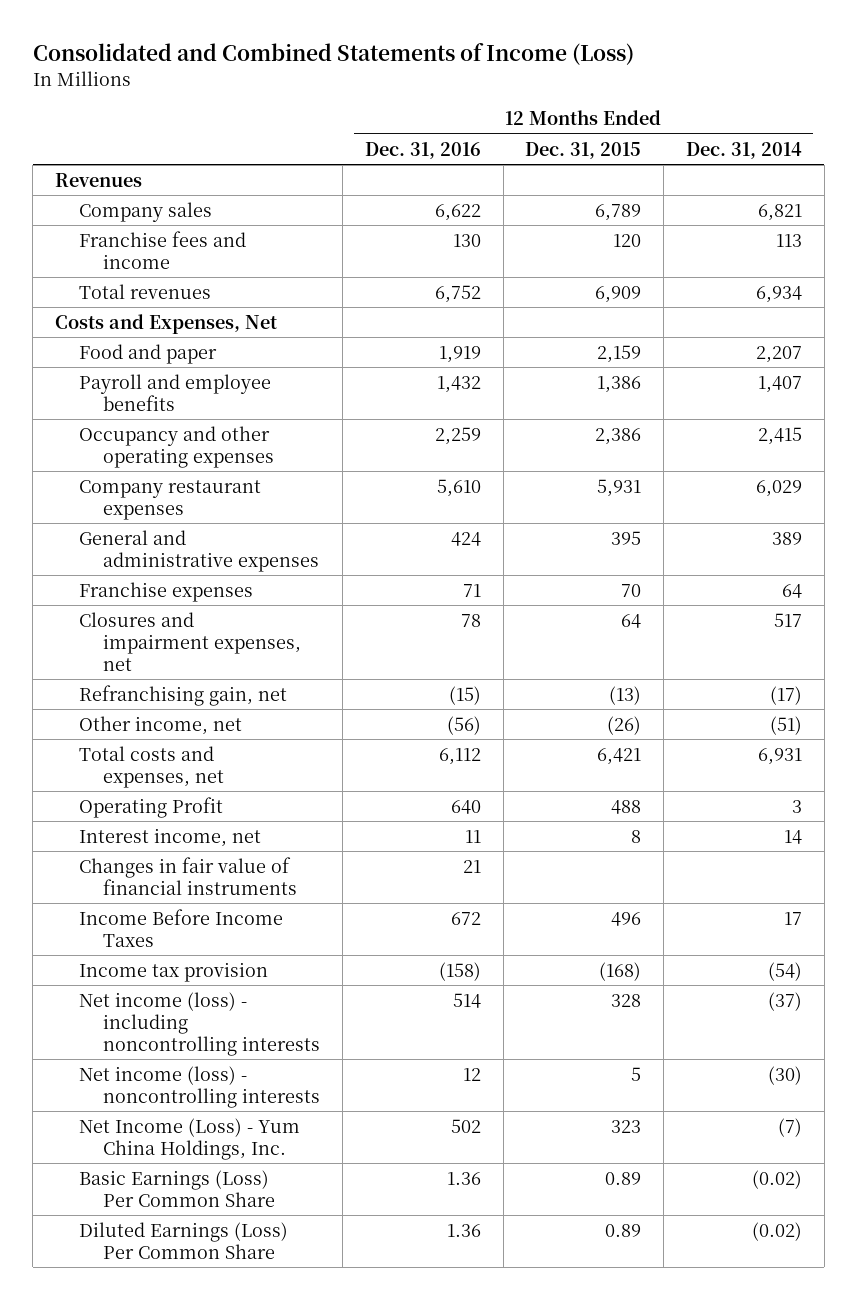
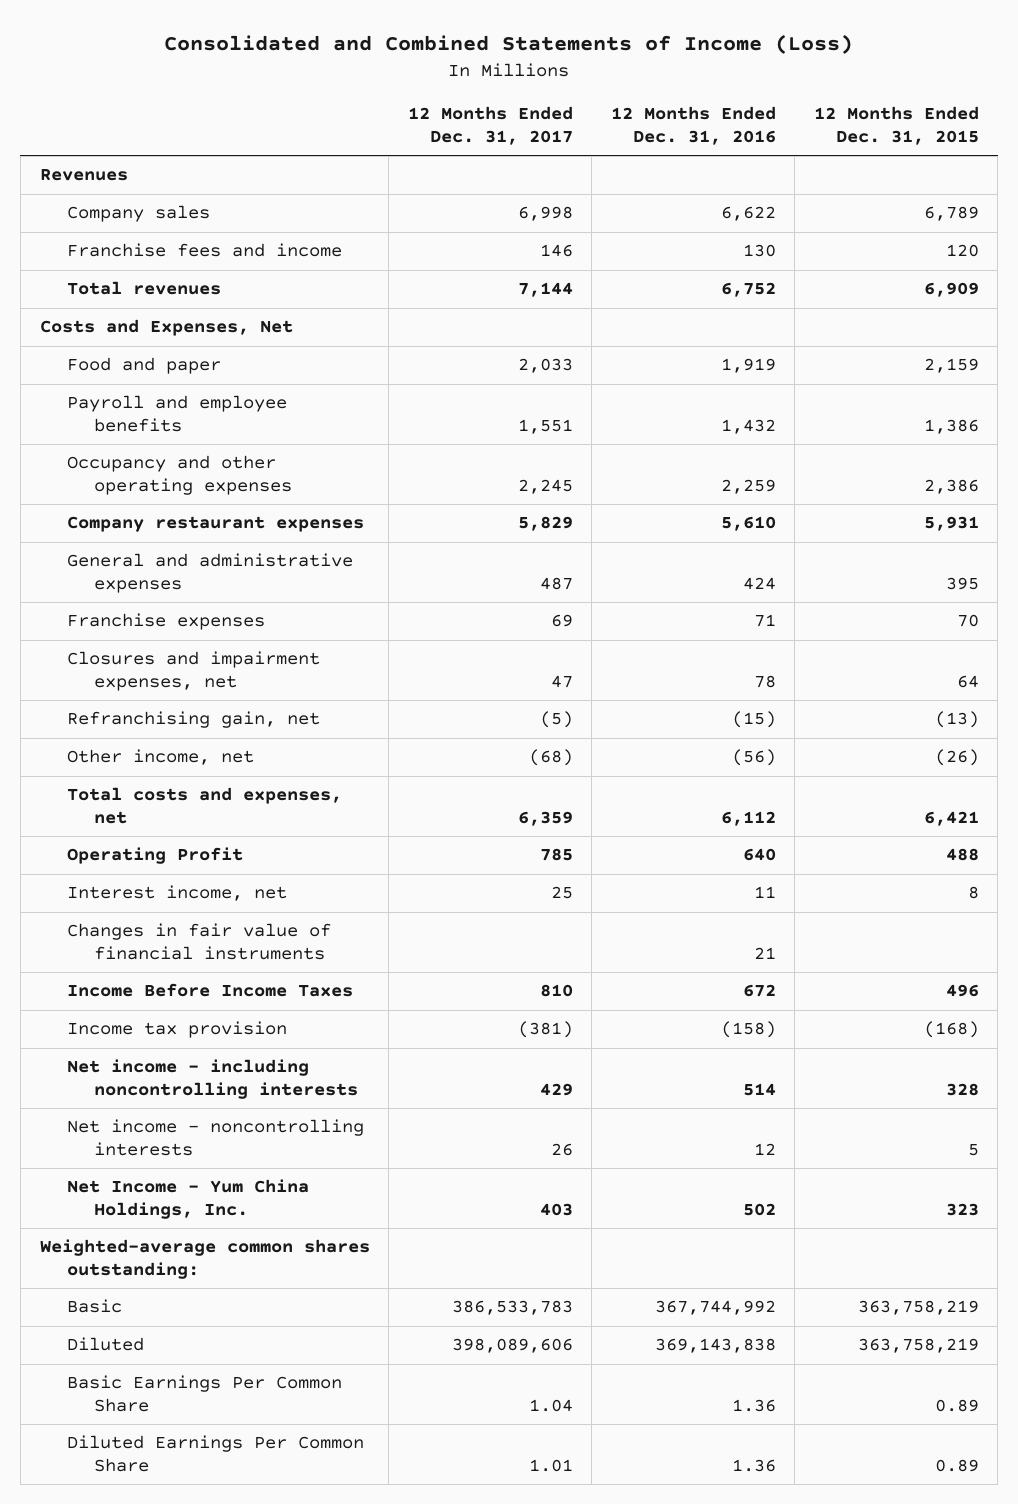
[685,141,802,159] Dec. 31, 2014 -> none
none -> [407,106,573,146] 12 Months Ended Dec. 31, 2017
[79,991,321,1056] Net income (loss) - including noncontrolling interests -> [66,1059,359,1100] Net income - including noncontrolling interests
[79,1065,321,1108] Net income (loss) - noncontrolling interests -> [66,1119,364,1157] Net income - noncontrolling interests
[79,1117,301,1160] Net Income (Loss) - Yum China Holdings, Inc. -> [66,1179,309,1220] Net Income - Yum China Holdings, Inc.
none -> [39,1239,370,1280] Weighted-average common shares outstanding:
none -> [66,1299,122,1314] Basic
none -> [66,1337,144,1352] Diluted
[79,1169,276,1207] Basic Earnings (Loss) Per Common Share -> [66,1375,342,1413] Basic Earnings Per Common Share
[79,1221,289,1259] Diluted Earnings (Loss) Per Common Share -> [66,1435,364,1473] Diluted Earnings Per Common Share

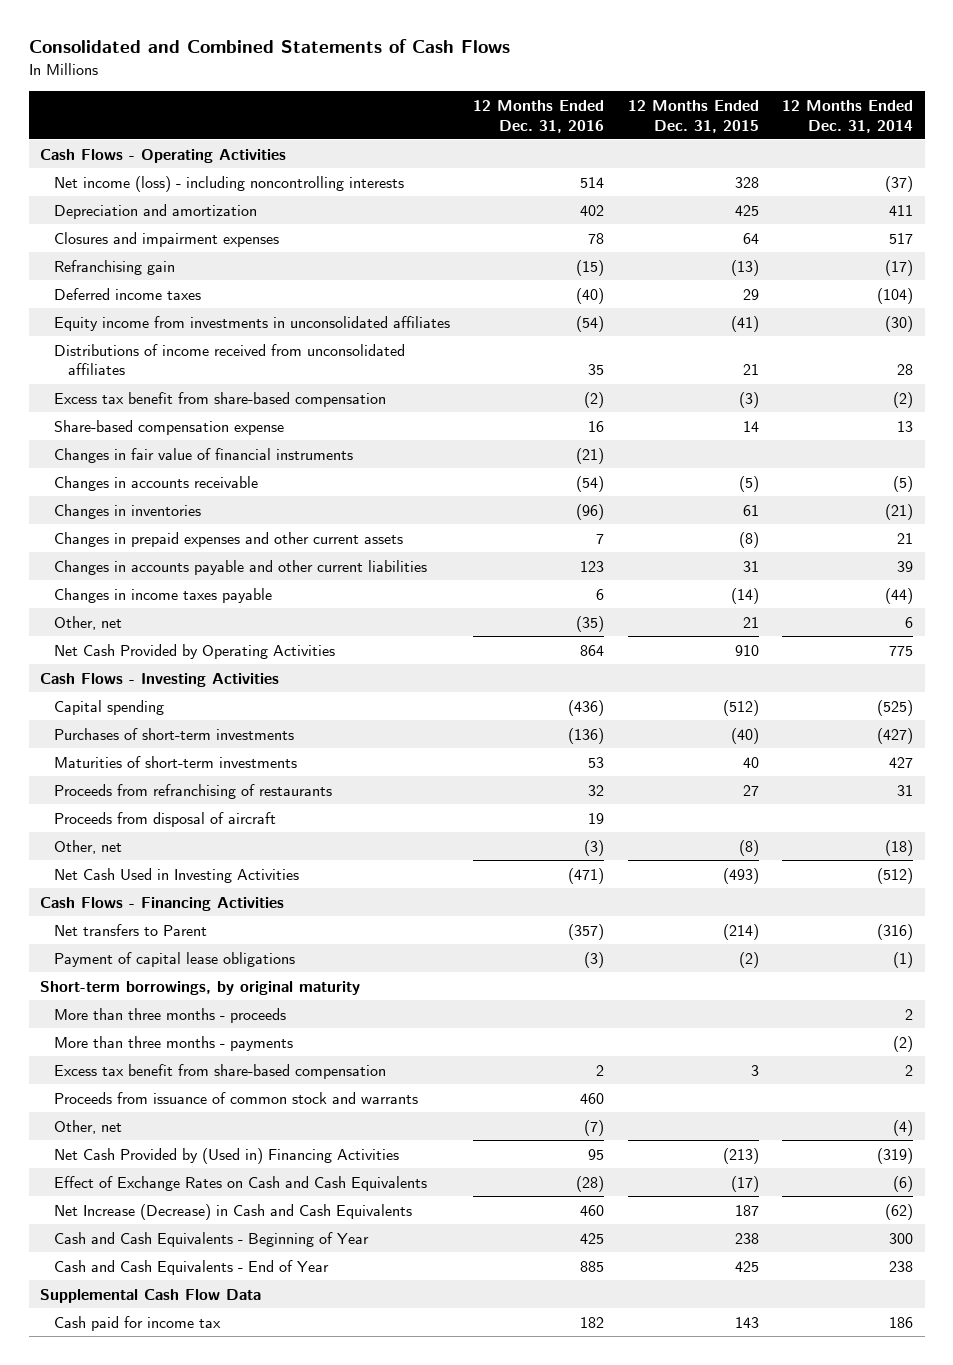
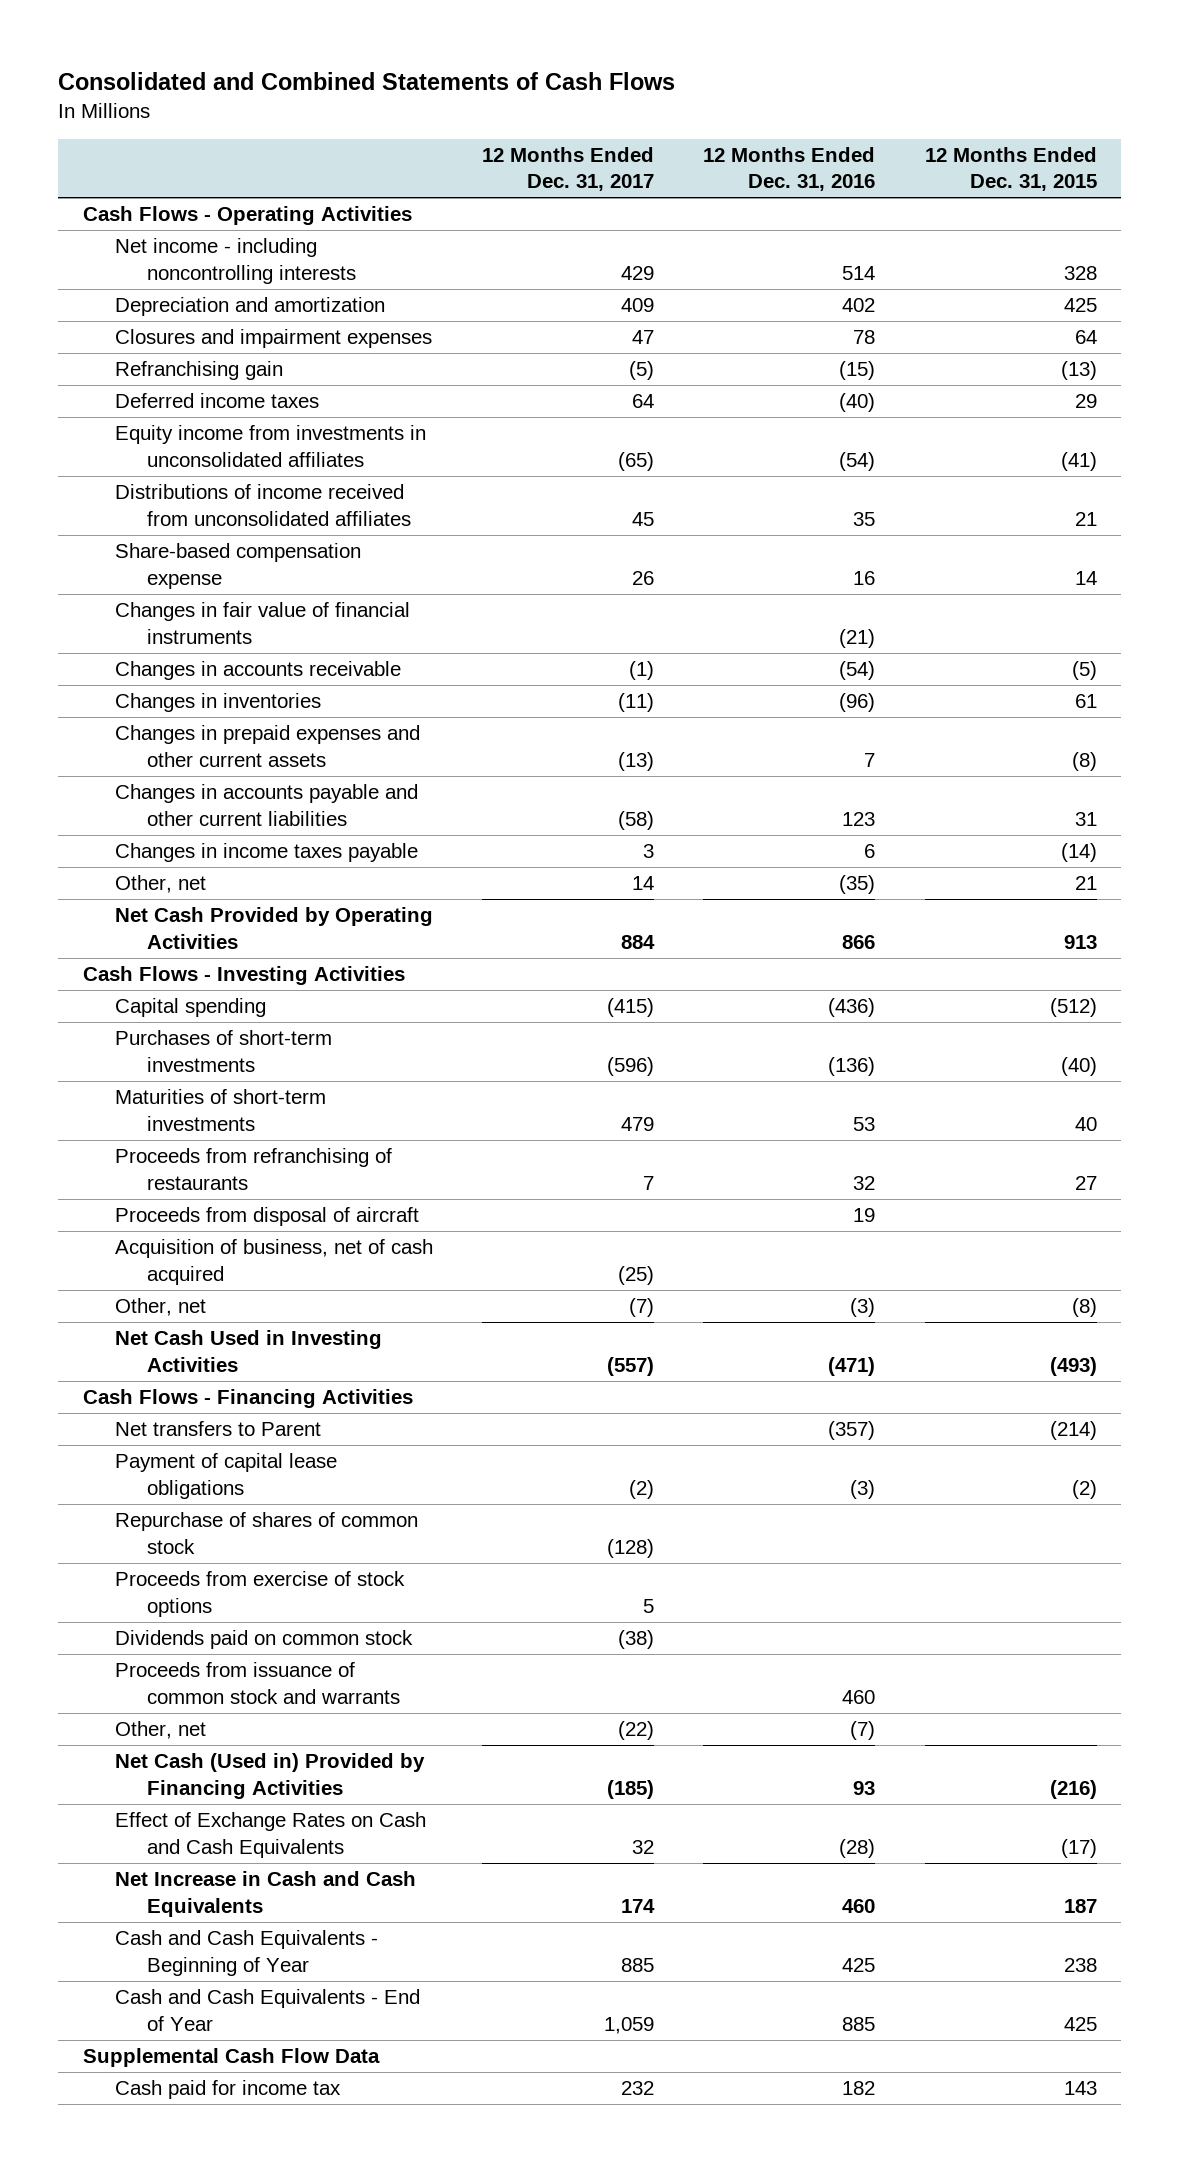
[781,99,913,133] 12 Months Ended Dec. 31, 2014 -> none
none -> [482,146,655,192] 12 Months Ended Dec. 31, 2017
[54,175,405,192] Net income (loss) - including noncontrolling interests -> [114,238,356,284] Net income - including noncontrolling interests
[54,391,387,407] Excess tax benefit from share-based compensation -> none
[580,644,605,656] 864 -> [842,934,876,949] 866
[734,644,759,656] 910 -> [1063,934,1097,949] 913
none -> [114,1239,433,1285] Acquisition of business, net of cash acquired
[40,980,361,995] Short-term borrowings, by original maturity -> none
[54,1007,287,1023] More than three months - proceeds -> none
[54,1035,294,1051] More than three months - payments -> none
[54,1063,387,1079] Excess tax benefit from share-based compensation -> none
none -> [114,1512,418,1554] Repurchase of shares of common stock
none -> [114,1571,405,1617] Proceeds from exercise of stock options
none -> [114,1630,413,1650] Dividends paid on common stock
[54,1147,400,1164] Net Cash Provided by (Used in) Financing Activities -> [114,1753,425,1799] Net Cash (Used in) Provided by Financing Activities
[588,1148,605,1160] 95 -> [853,1780,876,1795] 93
[722,1147,759,1164] (213) -> [1049,1779,1097,1799] (216)
[54,1203,413,1220] Net Increase (Decrease) in Cash and Cash Equivalents -> [114,1871,416,1917] Net Increase in Cash and Cash Equivalents

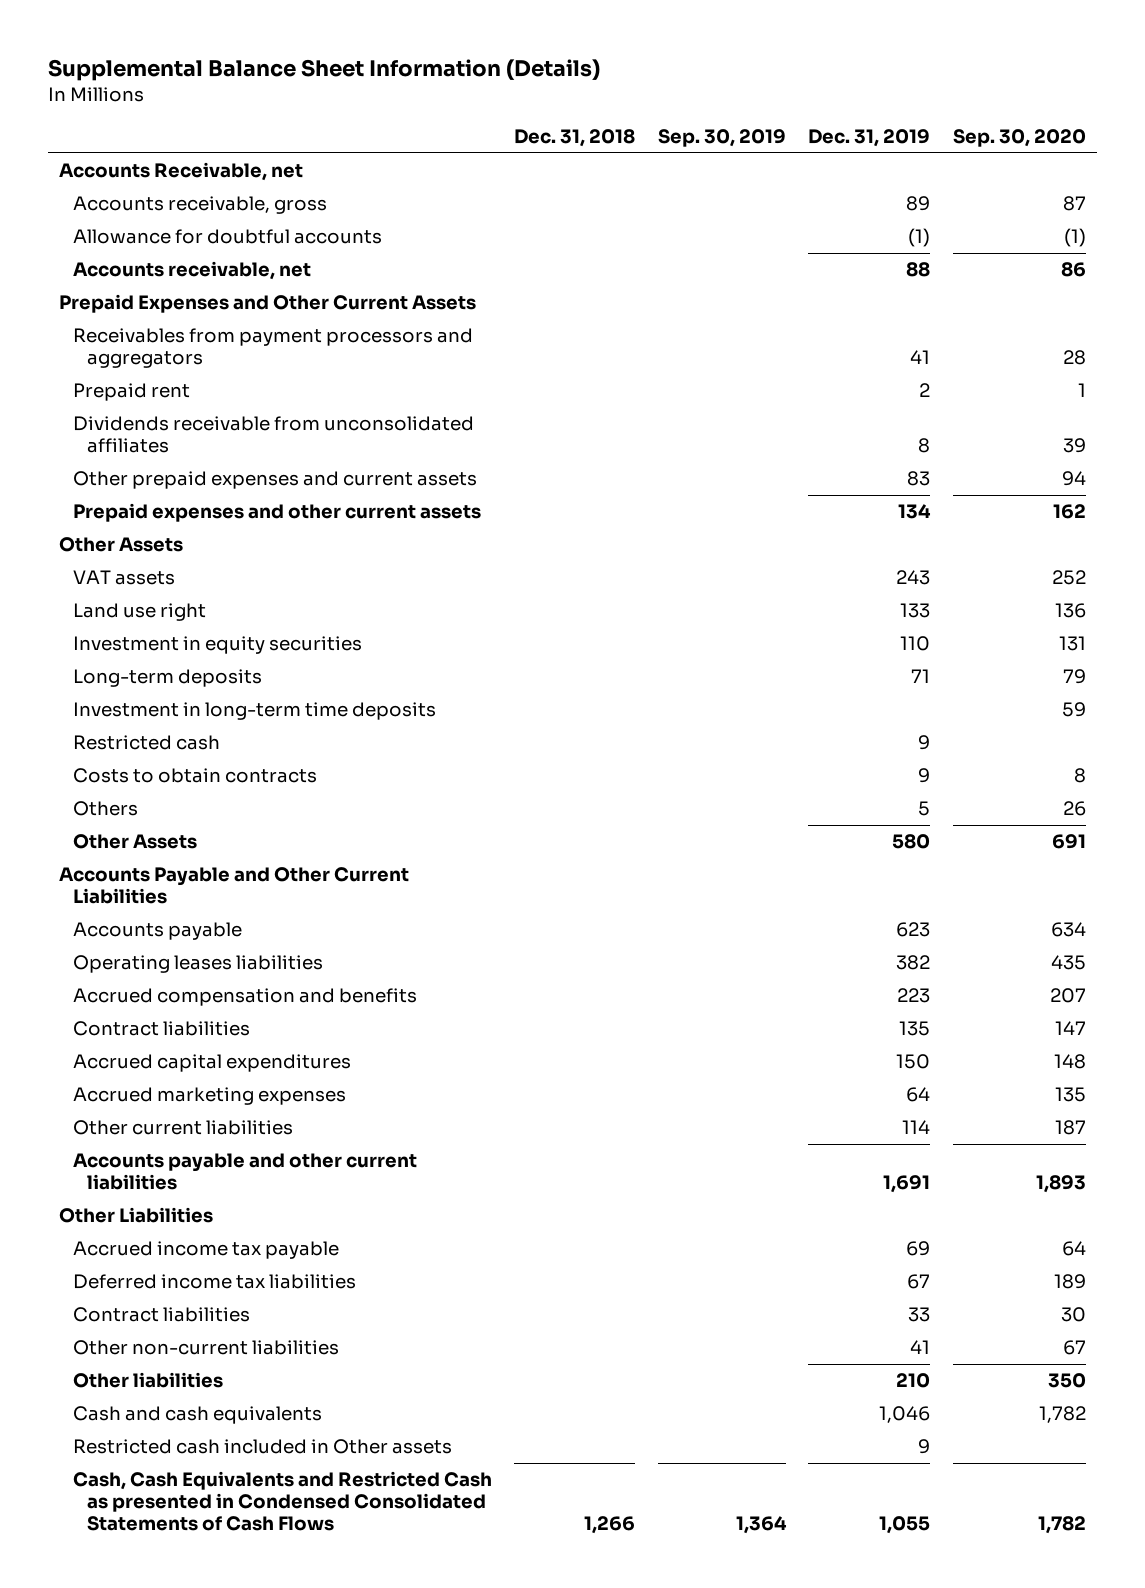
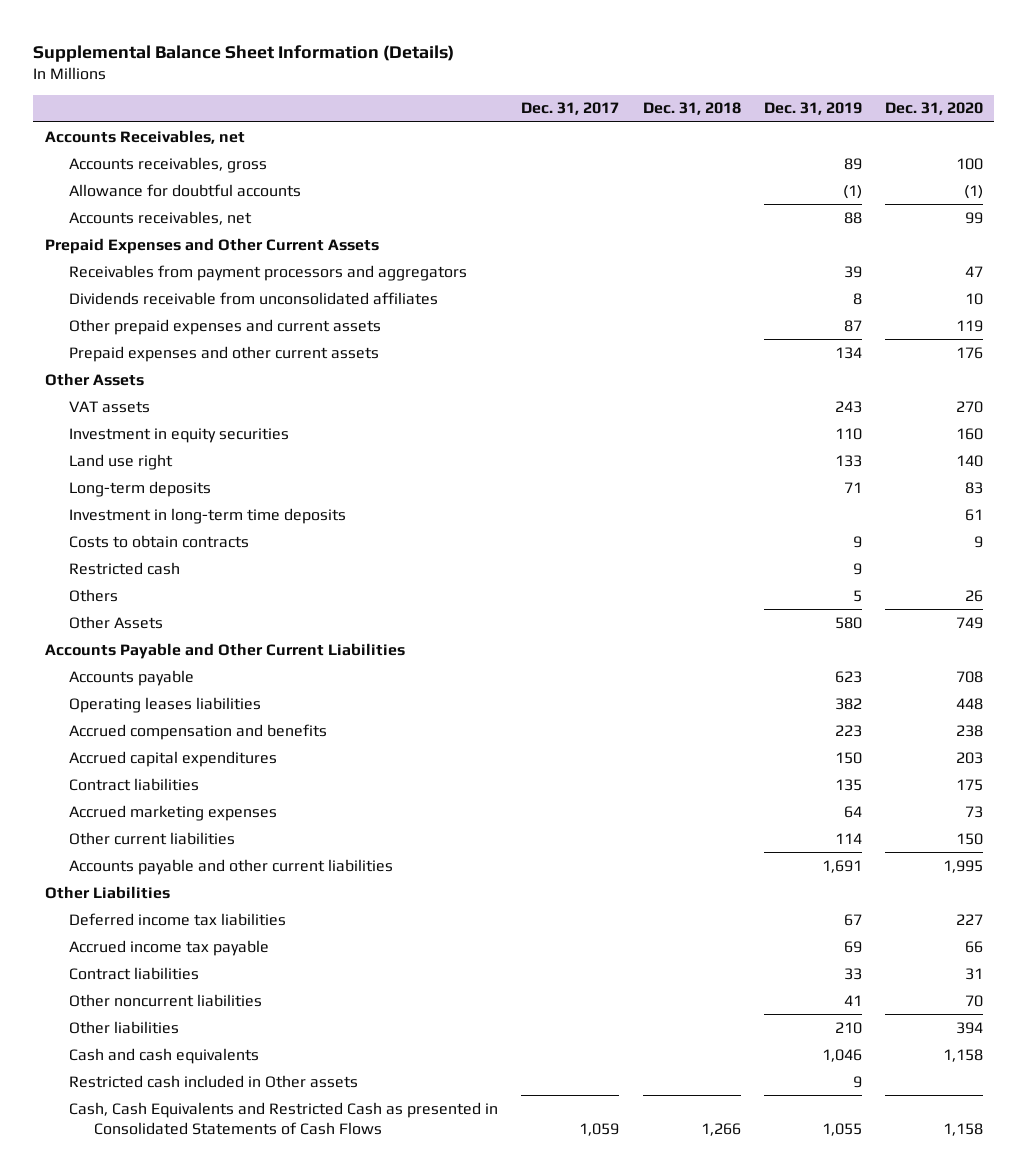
[657,128,786,147] Sep. 30, 2019 -> none
[953,128,1087,147] Sep. 30, 2020 -> none
none -> [521,102,620,116] Dec. 31, 2017
none -> [884,102,983,116] Dec. 31, 2020
[58,162,303,182] Accounts Receivable, net -> [44,129,245,144] Accounts Receivables, net
[72,196,327,215] Accounts receivable, gross -> [69,156,268,173] Accounts receivables, gross
[72,261,311,281] Accounts receivable, net -> [69,210,253,225] Accounts receivables, net
[72,383,190,402] Prepaid rent -> none
[910,350,931,365] 41 -> [843,265,862,278] 39
[907,471,931,487] 83 -> [843,319,862,332] 87
[72,603,206,622] Land use right -> [69,453,174,470] Land use right
[72,735,220,751] Restricted cash -> [69,561,181,575] Restricted cash
[72,1021,250,1037] Contract liabilities -> [69,777,200,791] Contract liabilities
[72,1241,339,1260] Accrued income tax payable -> [69,939,270,956] Accrued income tax payable
[72,1340,339,1356] Other non-current liabilities -> [69,993,263,1007] Other noncurrent liabilities
[72,1471,492,1531] Cash, Cash Equivalents and Restricted Cash as presented in Condensed Consolidated Statements of Cash Flows -> [69,1101,499,1136] Cash, Cash Equivalents and Restricted Cash as presented in Consolidated Statements of Cash Flows

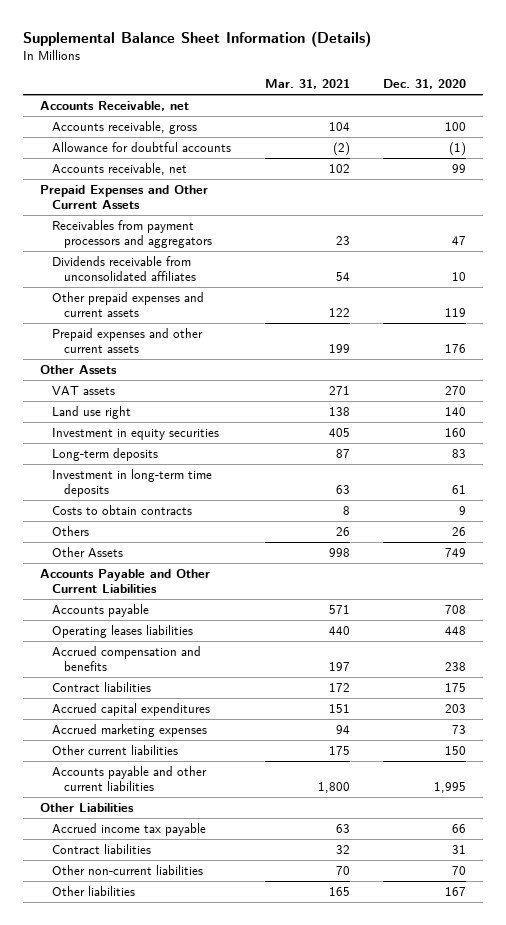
[521,102,620,116] Dec. 31, 2017 -> none
[642,102,741,116] Dec. 31, 2018 -> none
[763,102,862,116] Dec. 31, 2019 -> none
none -> [264,79,350,90] Mar. 31, 2021
[44,129,245,144] Accounts Receivables, net -> [40,101,190,112] Accounts Receivable, net
[69,156,268,173] Accounts receivables, gross -> [52,121,198,135] Accounts receivable, gross
[69,210,253,225] Accounts receivables, net -> [52,163,188,176] Accounts receivable, net
[69,427,290,443] Investment in equity securities -> [52,428,220,441] Investment in equity securities
[69,561,181,575] Restricted cash -> none
[69,750,278,767] Accrued capital expenditures -> [52,703,211,717] Accrued capital expenditures
[69,912,287,926] Deferred income tax liabilities -> none
[69,1047,260,1064] Cash and cash equivalents -> none
[69,1074,359,1088] Restricted cash included in Other assets -> none
[69,1101,499,1136] Cash, Cash Equivalents and Restricted Cash as presented in Consolidated Statements of Cash Flows -> none
[69,993,263,1007] Other noncurrent liabilities -> [52,865,204,876] Other non-current liabilities
[955,1021,983,1034] 394 -> [445,887,467,897] 167

